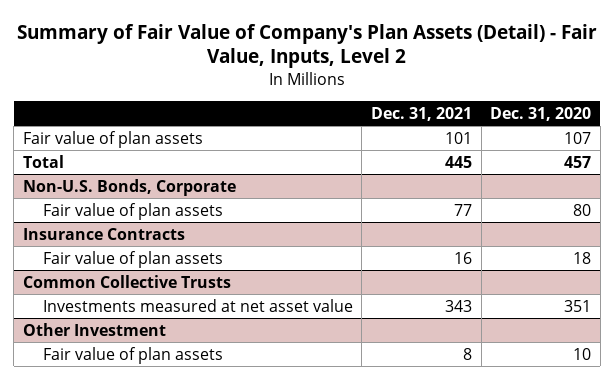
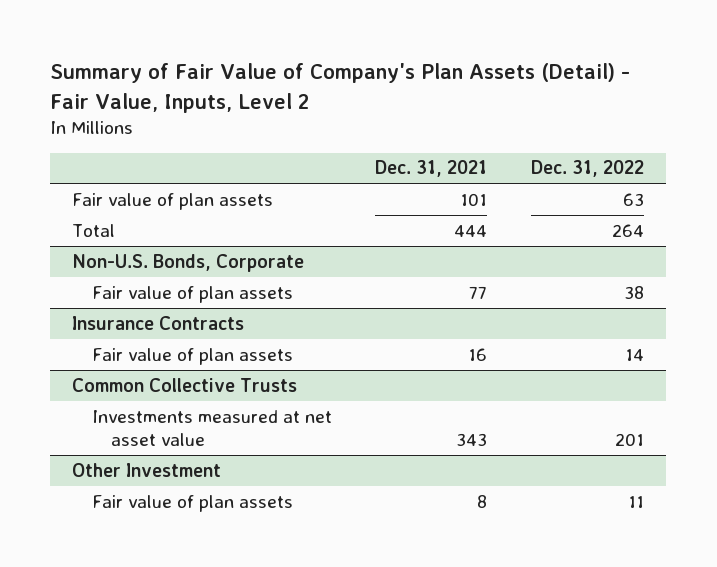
[490,106,592,121] Dec. 31, 2020 -> none
none -> [531,160,645,178] Dec. 31, 2022
[444,155,472,168] 445 -> [454,224,488,237] 444

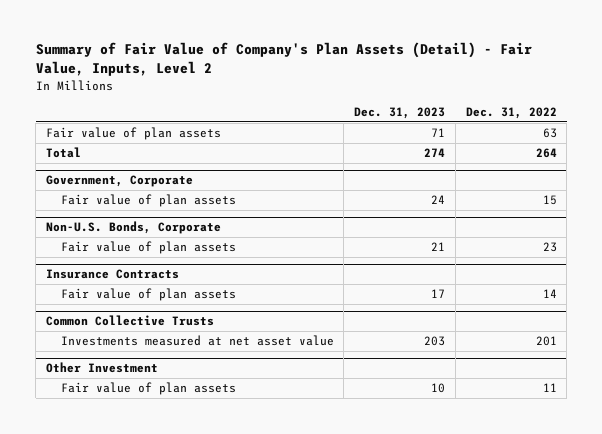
[375,160,488,178] Dec. 31, 2021 -> none
none -> [354,106,446,119] Dec. 31, 2023
none -> [45,175,193,188] Government, Corporate
none -> [60,194,236,208] Fair value of plan assets
[624,285,645,299] 38 -> [542,242,557,253] 23

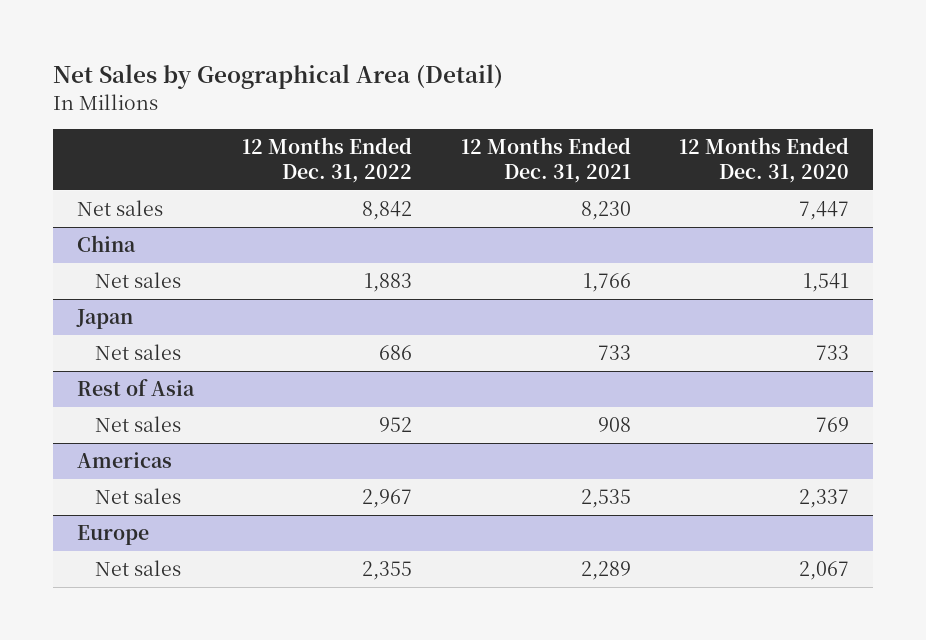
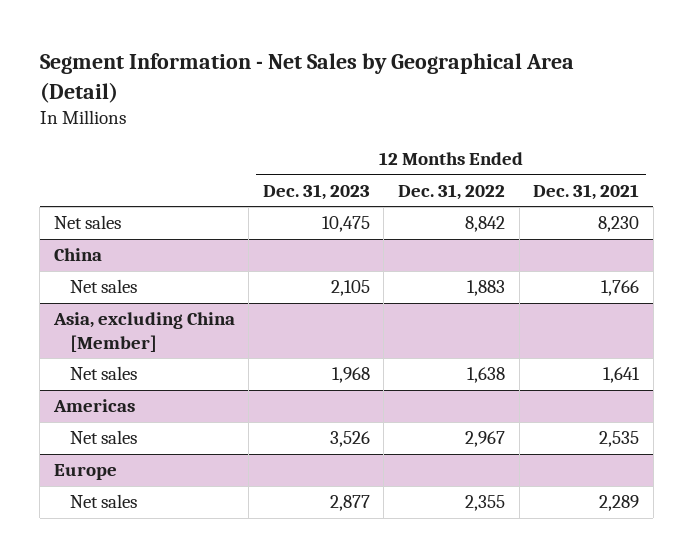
[53,64,504,90] Net Sales by Geographical Area (Detail) -> [39,53,574,103] Segment Information - Net Sales by Geographical Area (Detail)
[678,137,849,183] 12 Months Ended Dec. 31, 2020 -> none
none -> [262,183,370,200] Dec. 31, 2023
[76,309,134,330] Japan -> none
[77,379,196,397] Rest of Asia -> none
[94,416,181,433] Net sales -> none
none -> [52,312,235,352] Asia, excluding China [Member]
[379,345,413,361] 686 -> [466,367,505,384] 1,638
[597,345,631,361] 733 -> [603,367,641,384] 1,641

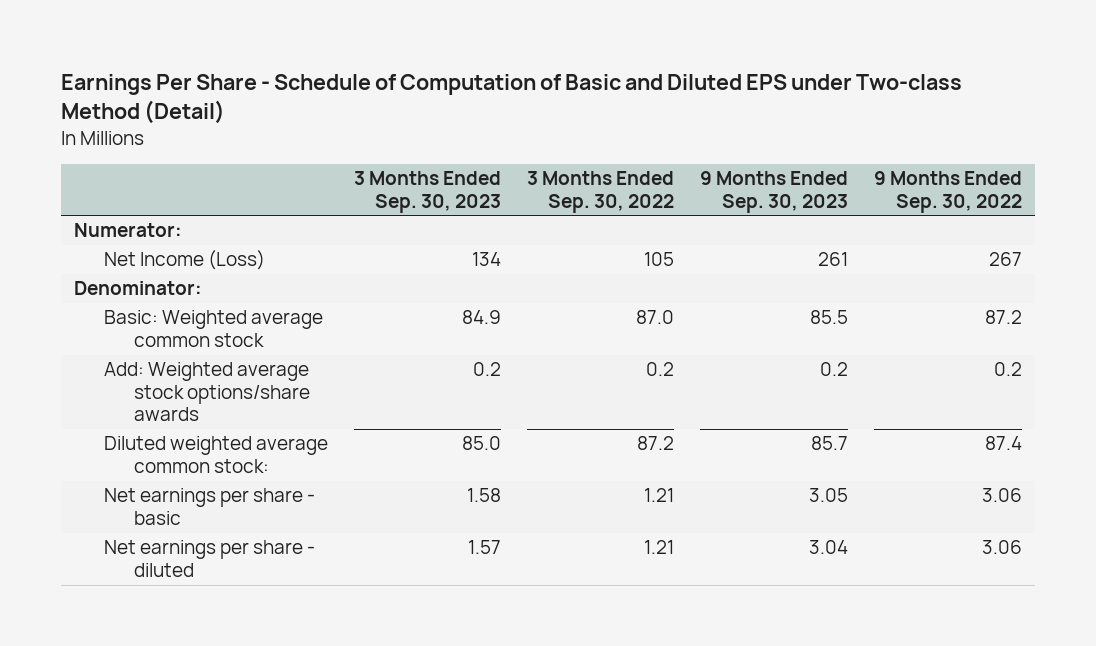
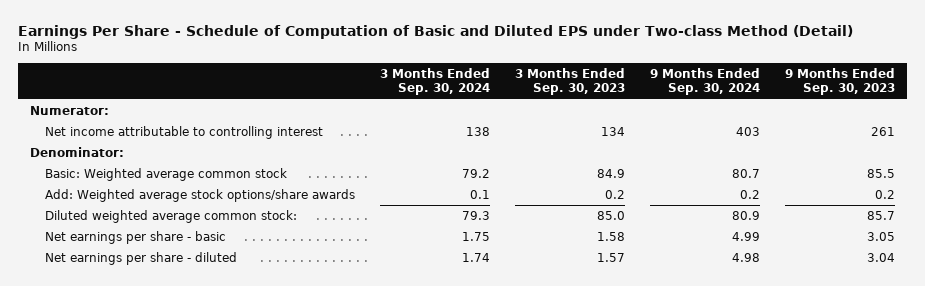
[526,171,674,213] 3 Months Ended Sep. 30, 2022 -> none
[873,171,1022,213] 9 Months Ended Sep. 30, 2022 -> none
none -> [380,67,491,96] 3 Months Ended Sep. 30, 2024
none -> [649,67,760,96] 9 Months Ended Sep. 30, 2024
[103,250,265,271] Net Income (Loss) -> [45,125,324,139] Net income attributable to controlling interest

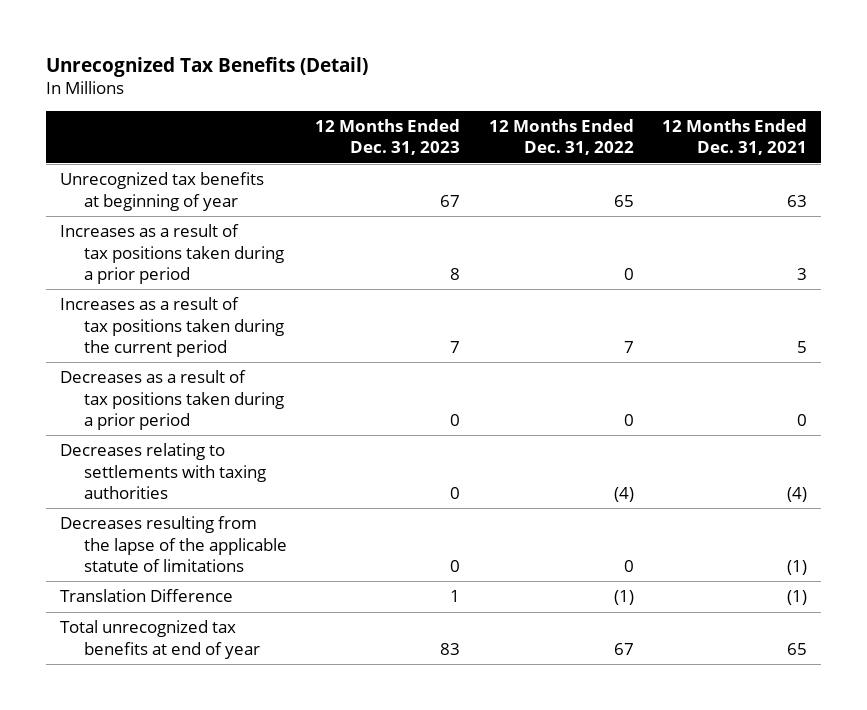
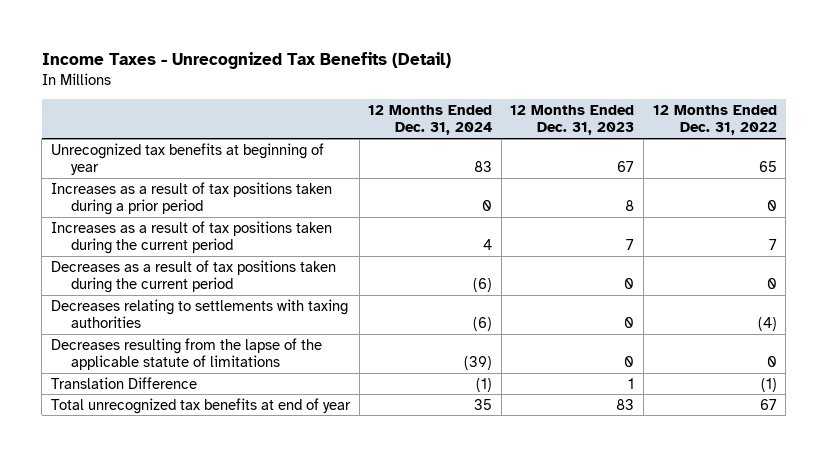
[45,56,368,77] Unrecognized Tax Benefits (Detail) -> [41,51,451,69] Income Taxes - Unrecognized Tax Benefits (Detail)
[661,119,807,156] 12 Months Ended Dec. 31, 2021 -> none
none -> [368,105,493,136] 12 Months Ended Dec. 31, 2024
[59,370,285,430] Decreases as a result of tax positions taken during a prior period -> [51,259,337,294] Decreases as a result of tax positions taken during the current period

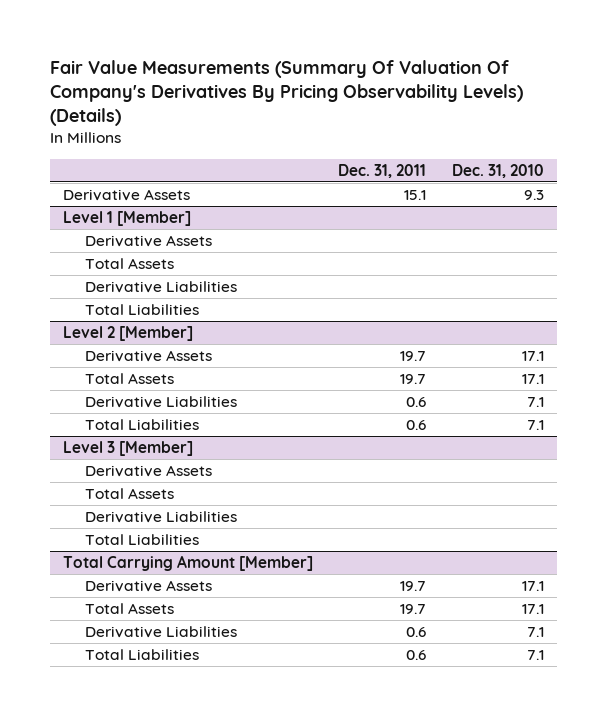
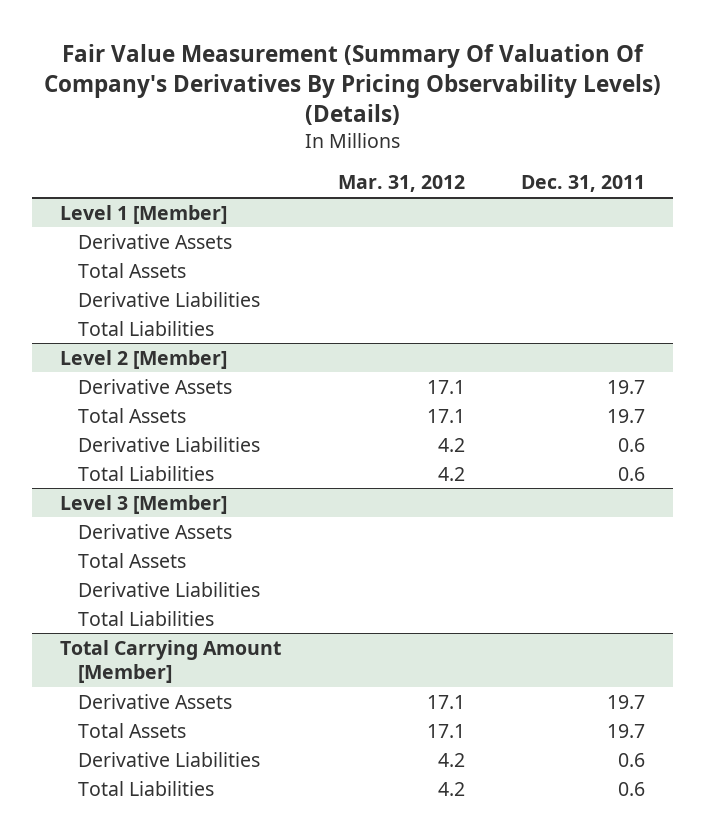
[49,59,523,127] Fair Value Measurements (Summary Of Valuation Of Company's Derivatives By Pricing Observability Levels) (Details) -> [43,43,661,126] Fair Value Measurement (Summary Of Valuation Of Company's Derivatives By Pricing Observability Levels) (Details)
[452,163,545,178] Dec. 31, 2010 -> none
none -> [337,175,465,193] Mar. 31, 2012
[62,189,190,202] Derivative Assets -> none

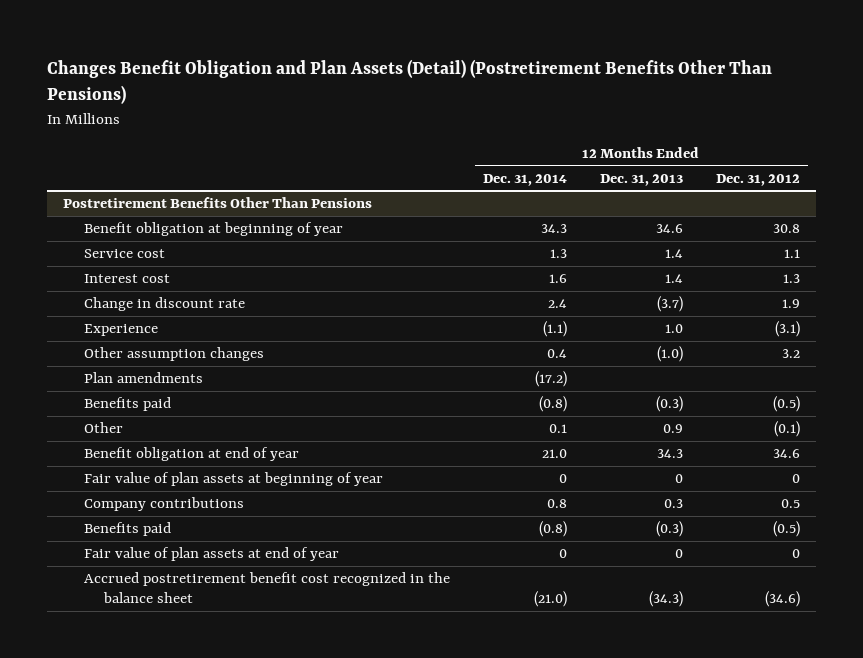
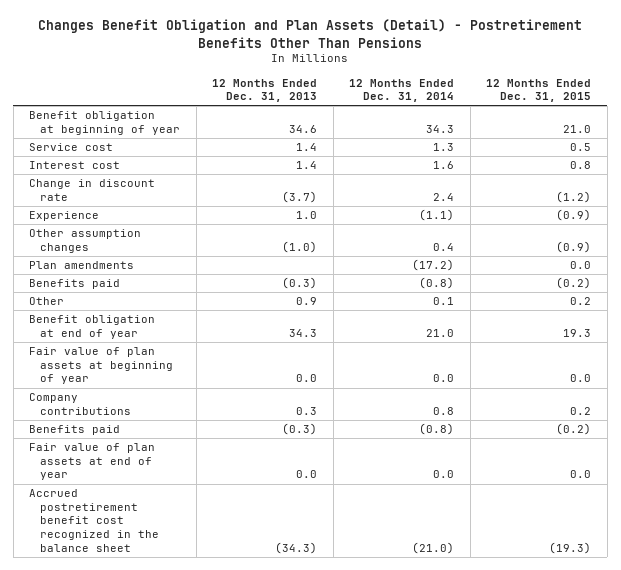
[46,58,772,105] Changes Benefit Obligation and Plan Assets (Detail) (Postretirement Benefits Other Than Pensions) -> [38,19,583,48] Changes Benefit Obligation and Plan Assets (Detail) - Postretirement Benefits Other Than Pensions
[715,173,800,186] Dec. 31, 2012 -> none
none -> [486,78,592,103] 12 Months Ended Dec. 31, 2015
[63,197,373,209] Postretirement Benefits Other Than Pensions -> none
[558,474,567,484] 0 -> [433,374,455,383] 0.0
[674,474,683,484] 0 -> [296,374,318,383] 0.0
[558,549,567,559] 0 -> [433,470,455,479] 0.0
[674,549,683,559] 0 -> [296,470,318,479] 0.0

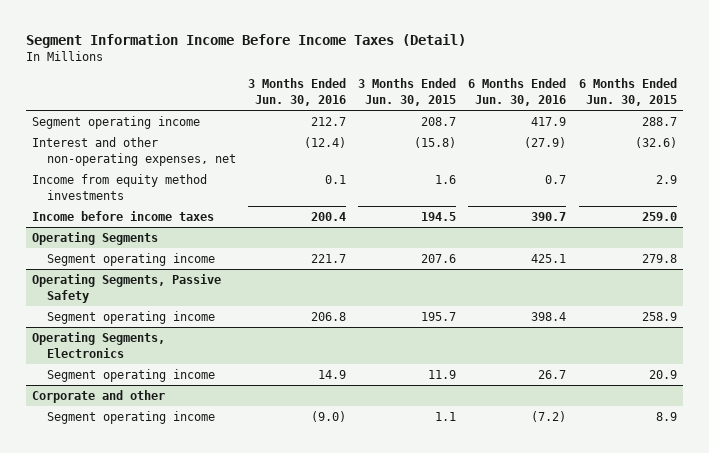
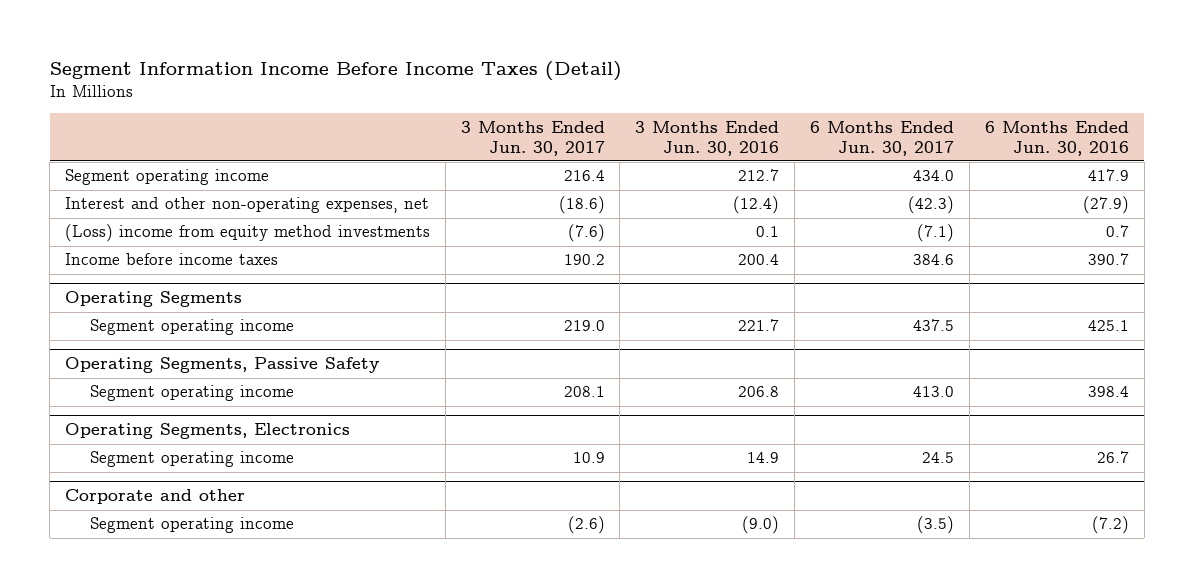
[358,78,457,106] 3 Months Ended Jun. 30, 2015 -> none
[578,78,677,106] 6 Months Ended Jun. 30, 2015 -> none
none -> [460,120,605,156] 3 Months Ended Jun. 30, 2017
none -> [810,120,955,156] 6 Months Ended Jun. 30, 2017
[32,174,208,200] Income from equity method investments -> [64,224,430,243] (Loss) income from equity method investments

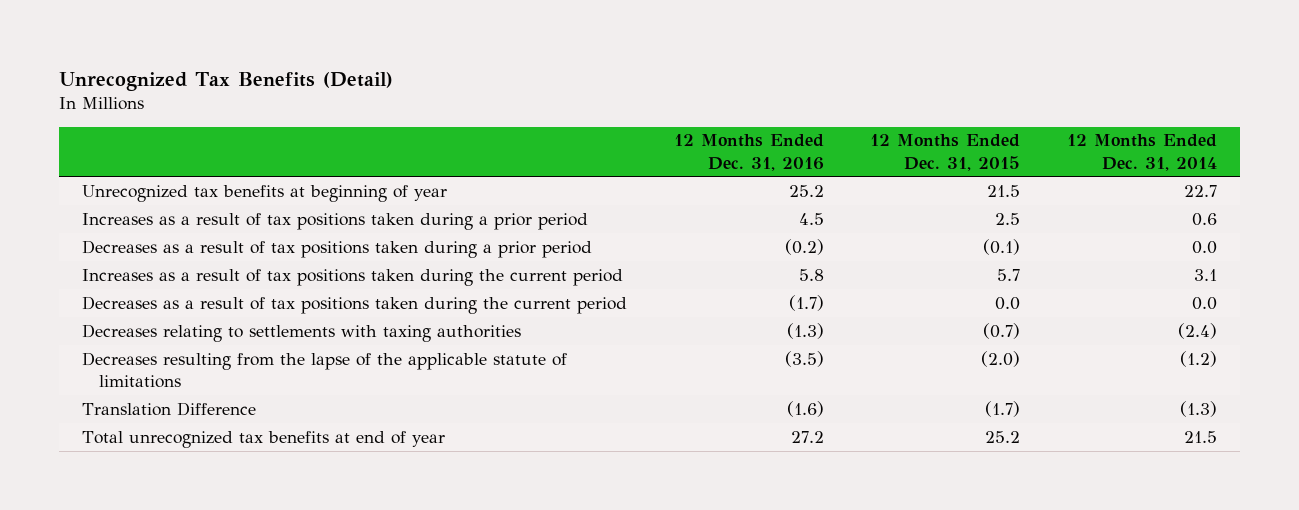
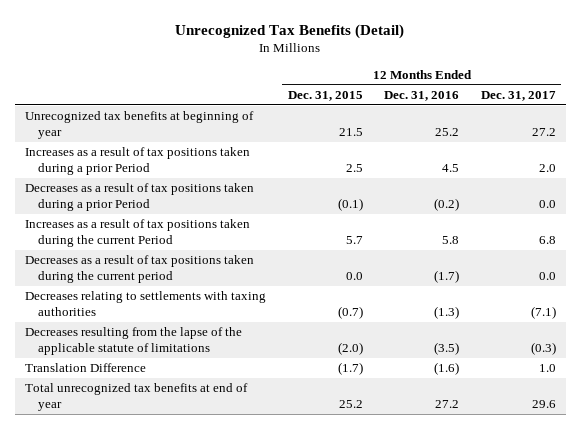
[1066,134,1217,171] 12 Months Ended Dec. 31, 2014 -> none
none -> [480,90,556,101] Dec. 31, 2017
[82,212,589,230] Increases as a result of tax positions taken during a prior period -> [25,147,251,175] Increases as a result of tax positions taken during a prior Period
[82,239,593,258] Decreases as a result of tax positions taken during a prior period -> [25,183,255,211] Decreases as a result of tax positions taken during a prior Period
[82,268,624,286] Increases as a result of tax positions taken during the current period -> [25,219,251,247] Increases as a result of tax positions taken during the current Period

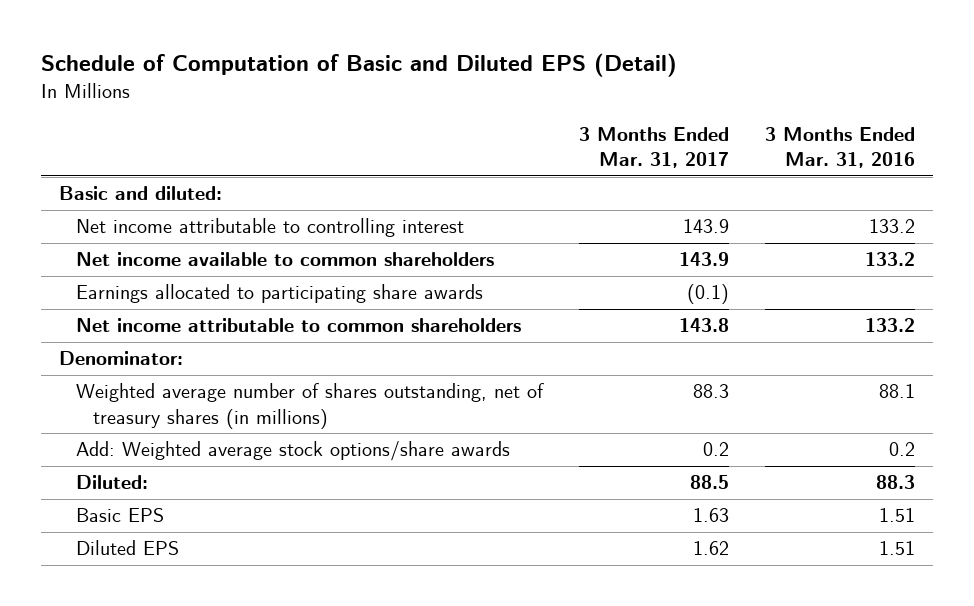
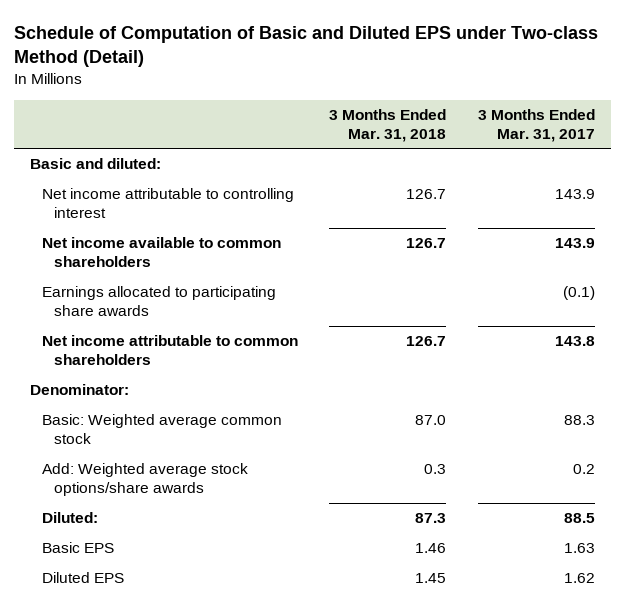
[40,53,677,78] Schedule of Computation of Basic and Diluted EPS (Detail) -> [14,25,599,67] Schedule of Computation of Basic and Diluted EPS under Two-class Method (Detail)
[765,126,916,169] 3 Months Ended Mar. 31, 2016 -> none
none -> [329,109,447,142] 3 Months Ended Mar. 31, 2018
[76,383,545,429] Weighted average number of shares outstanding, net of treasury shares (in millions) -> [41,414,282,444] Basic: Weighted average common stock

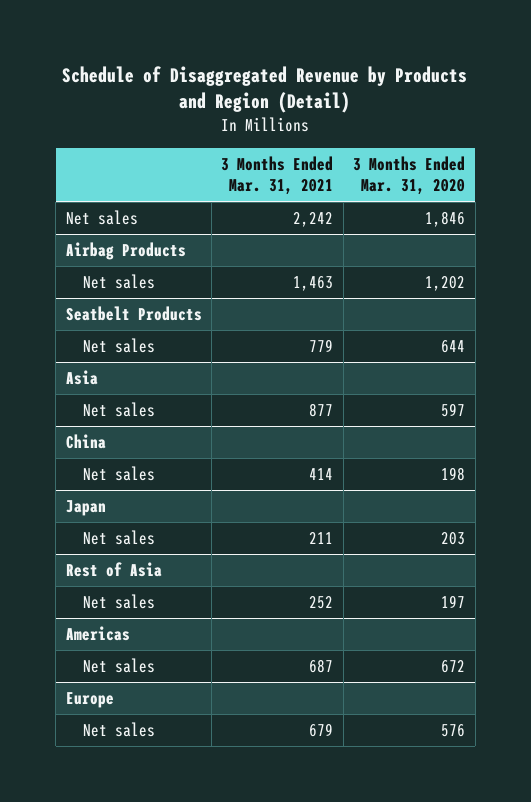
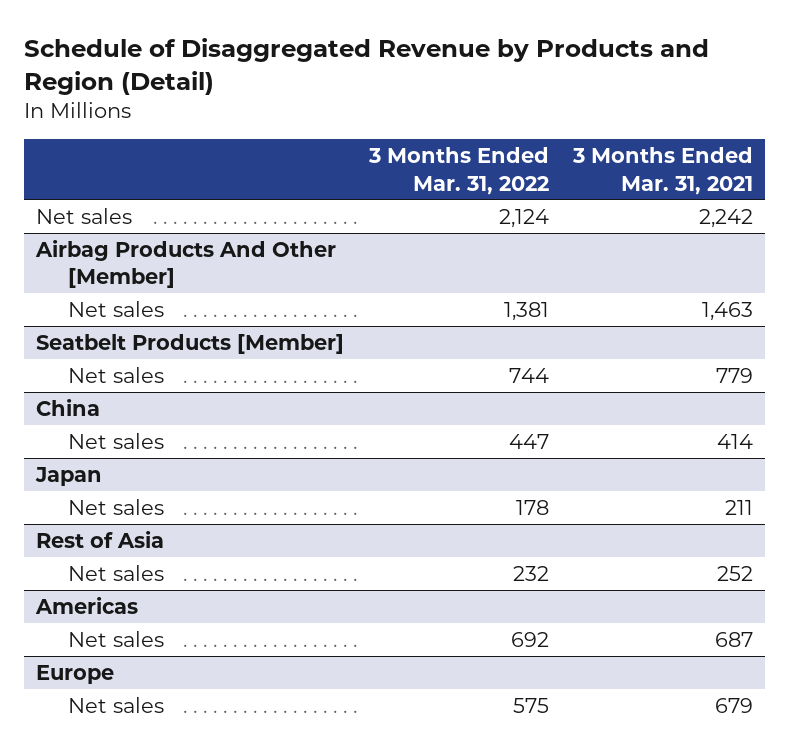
[353,155,466,196] 3 Months Ended Mar. 31, 2020 -> none
none -> [367,147,549,195] 3 Months Ended Mar. 31, 2022
[65,241,186,260] Airbag Products -> none
none -> [35,239,337,289] Airbag Products And Other [Member]
[65,305,202,321] Seatbelt Products -> [36,333,345,354] Seatbelt Products [Member]
[65,369,98,385] Asia -> none
[83,401,156,417] Net sales -> none

